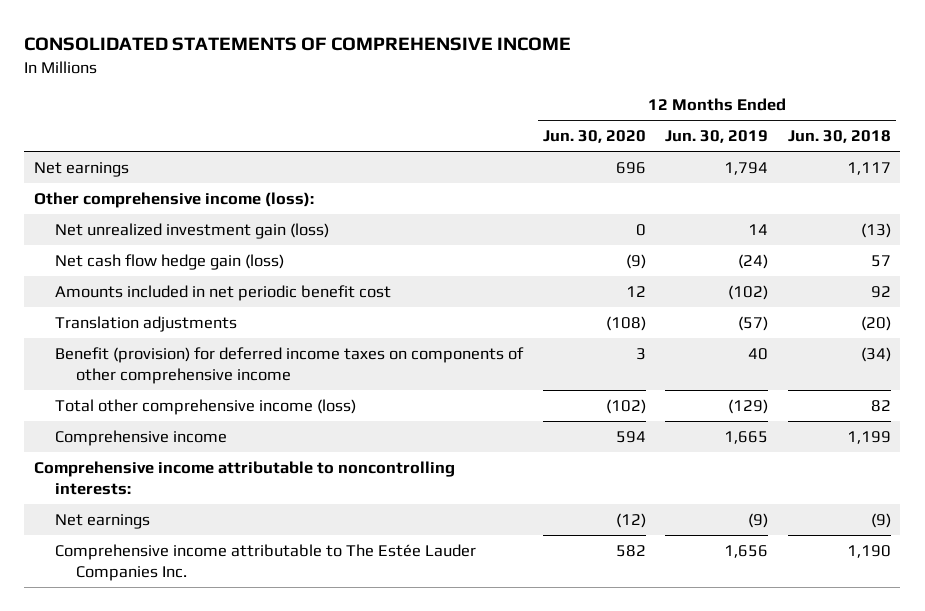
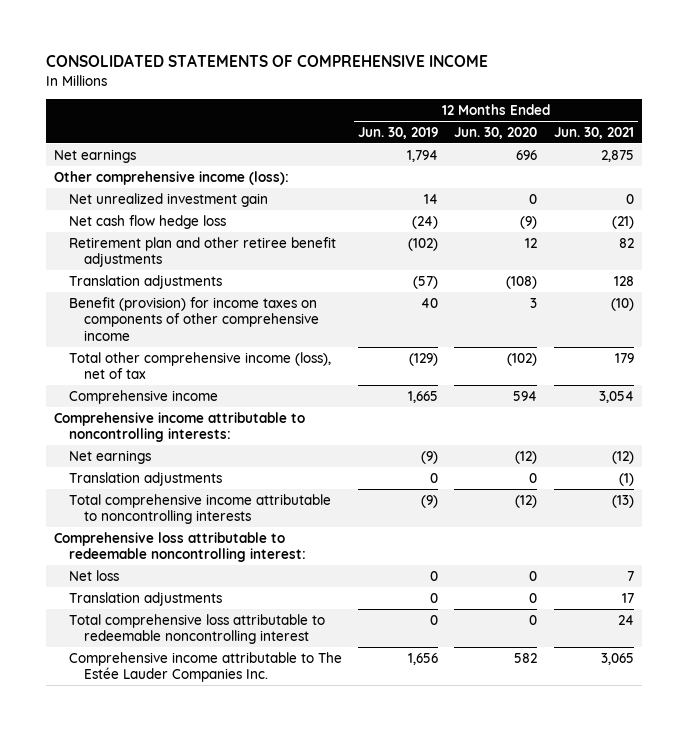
[787,130,891,144] Jun. 30, 2018 -> none
none -> [553,126,634,139] Jun. 30, 2021
[55,222,330,239] Net unrealized investment gain (loss) -> [69,192,269,207] Net unrealized investment gain
[55,253,285,270] Net cash flow hedge gain (loss) -> [69,214,227,229] Net cash flow hedge loss
[55,284,392,301] Amounts included in net periodic benefit cost -> [69,236,337,268] Retirement plan and other retiree benefit adjustments
[55,346,525,385] Benefit (provision) for deferred income taxes on components of other comprehensive income -> [69,296,320,342] Benefit (provision) for income taxes on components of other comprehensive income
[55,398,357,415] Total other comprehensive income (loss) -> [69,351,332,380] Total other comprehensive income (loss), net of tax
none -> [69,471,223,486] Translation adjustments
none -> [69,493,332,525] Total comprehensive income attributable to noncontrolling interests
none -> [54,531,307,563] Comprehensive loss attributable to redeemable noncontrolling interest:
none -> [69,569,120,581] Net loss
none -> [69,591,223,606] Translation adjustments
none -> [69,613,326,645] Total comprehensive loss attributable to redeemable noncontrolling interest

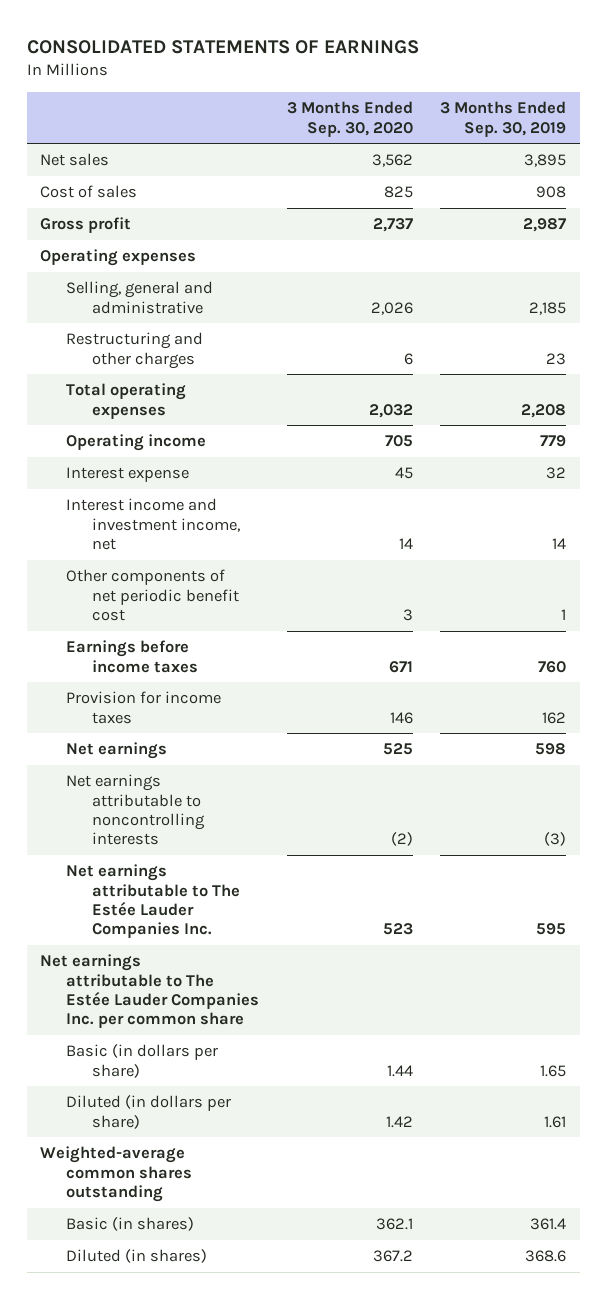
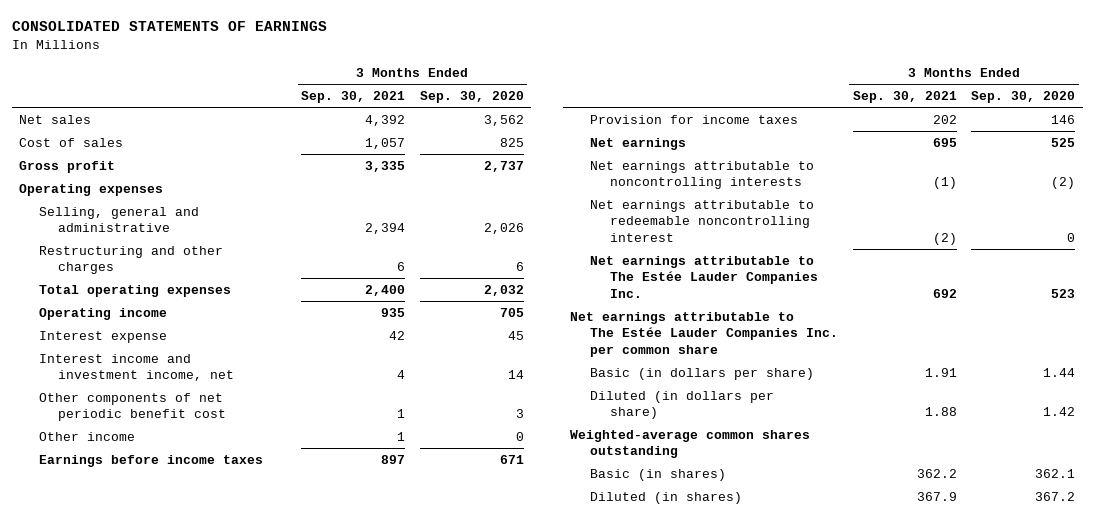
[440,101,567,137] 3 Months Ended Sep. 30, 2019 -> none
none -> [301,90,406,103] Sep. 30, 2021
none -> [38,431,135,441] Other income
none -> [590,199,815,242] Net earnings attributable to redeemable noncontrolling interest

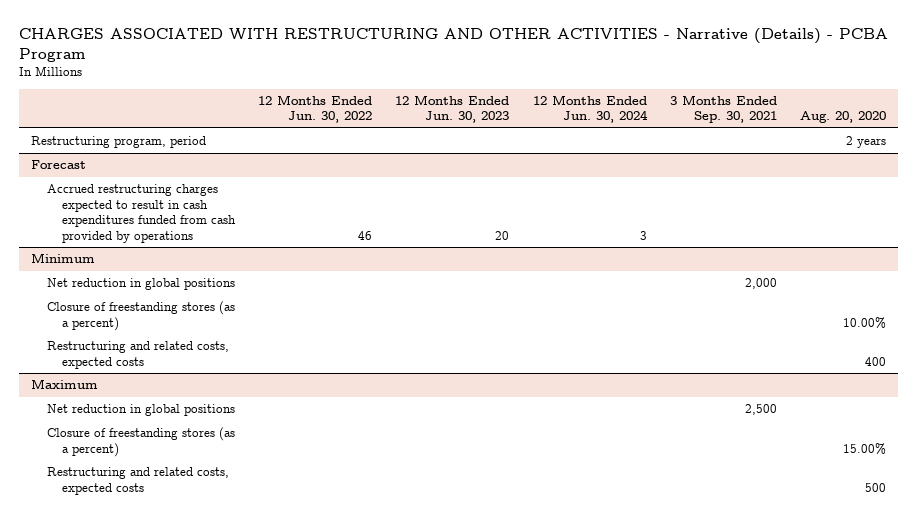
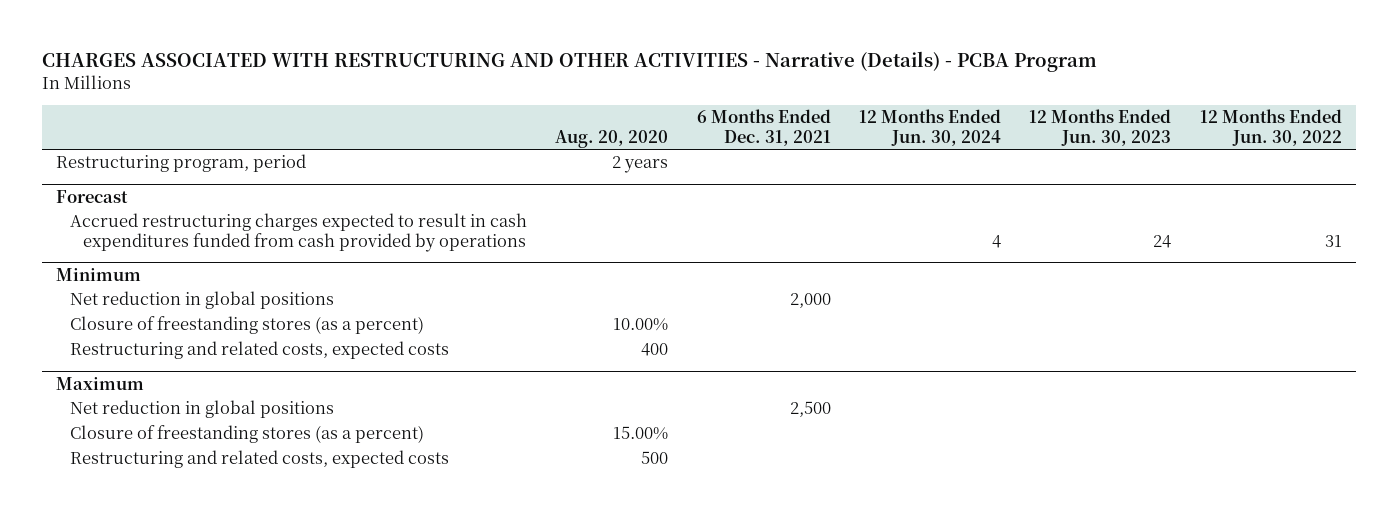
[669,94,777,124] 3 Months Ended Sep. 30, 2021 -> none
none -> [696,109,831,146] 6 Months Ended Dec. 31, 2021
[358,230,373,240] 46 -> [1324,234,1342,247] 31
[495,230,510,240] 20 -> [1153,234,1172,248] 24
[639,230,647,240] 3 -> [991,234,1001,248] 4

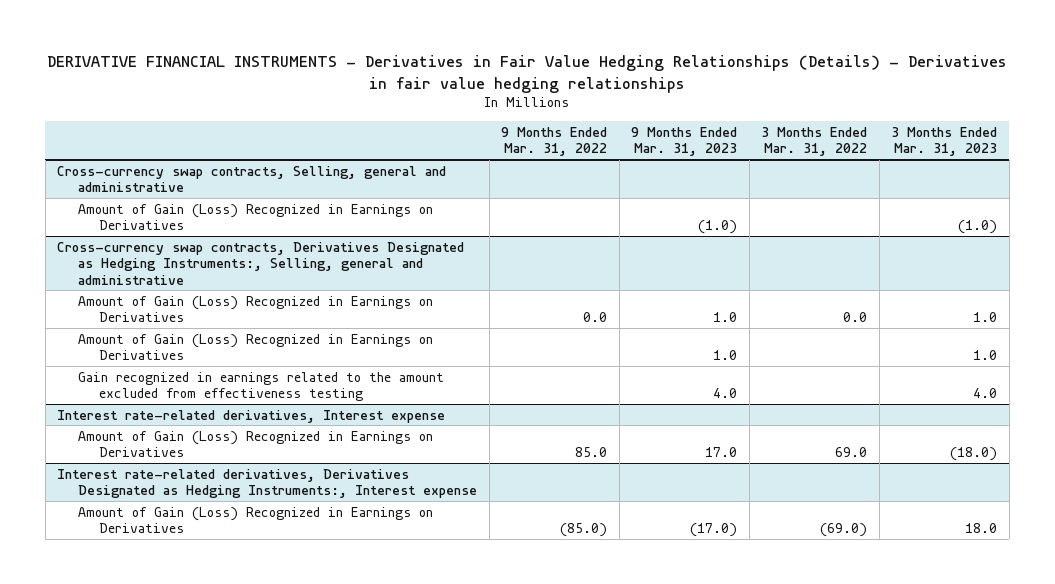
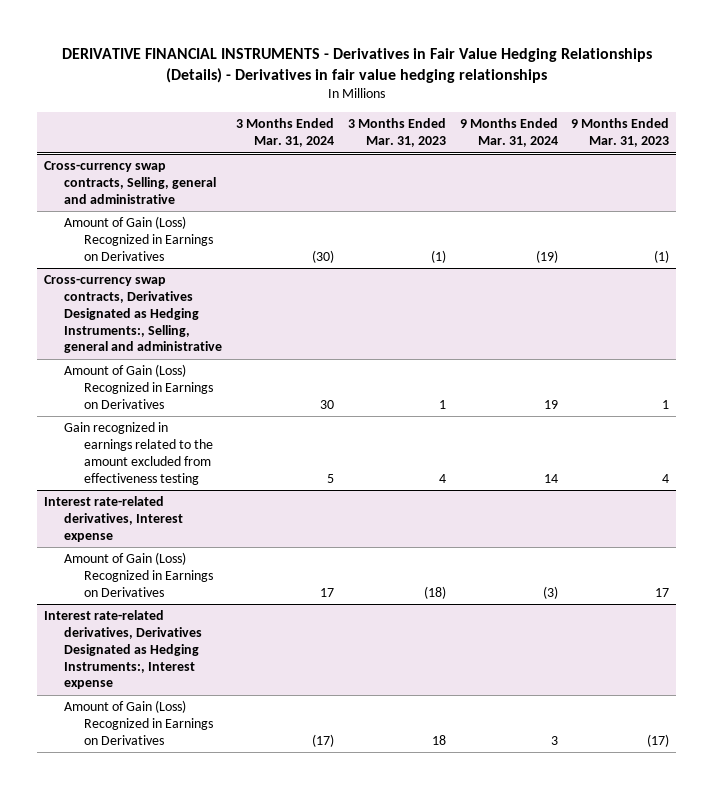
[501,126,608,157] 9 Months Ended Mar. 31, 2022 -> none
[761,126,868,157] 3 Months Ended Mar. 31, 2022 -> none
none -> [236,118,335,147] 3 Months Ended Mar. 31, 2024
none -> [459,118,558,147] 9 Months Ended Mar. 31, 2024
[698,220,738,235] (1.0) -> [654,249,670,263] (1)
[958,220,998,235] (1.0) -> [430,249,446,263] (1)
[78,333,434,361] Amount of Gain (Loss) Recognized in Earnings on Derivatives -> none
[713,312,738,323] 1.0 -> [662,399,670,409] 1
[973,312,998,323] 1.0 -> [438,399,446,409] 1
[713,388,738,399] 4.0 -> [662,473,670,483] 4
[973,388,998,399] 4.0 -> [438,473,446,483] 4
[705,447,738,458] 17.0 -> [655,587,670,597] 17
[950,447,998,462] (18.0) -> [423,585,446,599] (18)
[690,523,738,538] (17.0) -> [647,733,670,747] (17)
[965,523,998,534] 18.0 -> [431,734,446,745] 18

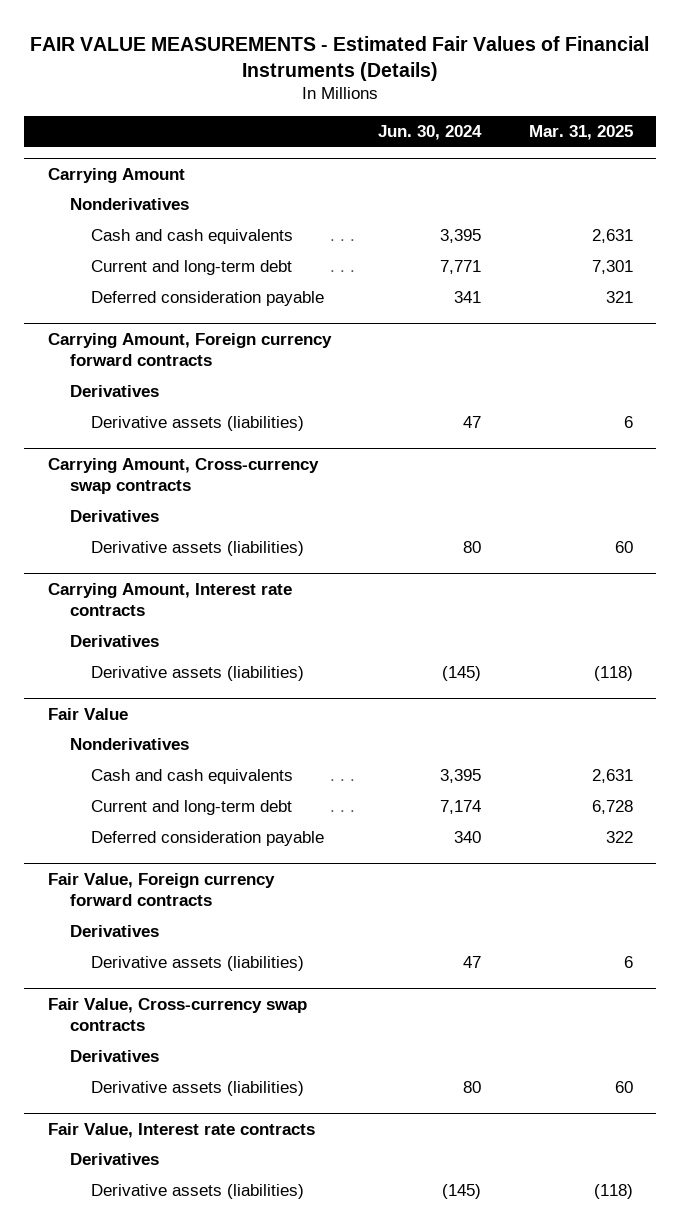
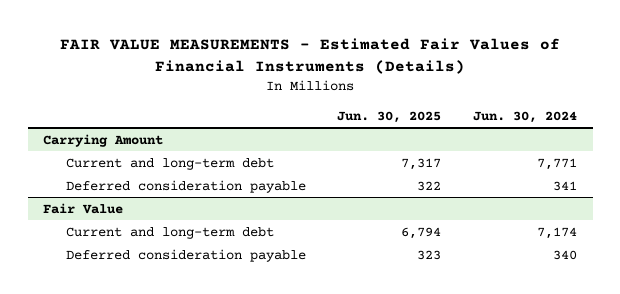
[528,125,633,141] Mar. 31, 2025 -> none
none -> [337,111,442,124] Jun. 30, 2025
[69,198,189,211] Nonderivatives -> none
[91,229,294,245] Cash and cash equivalents -> none
[48,332,333,367] Carrying Amount, Foreign currency forward contracts -> none
[69,385,159,398] Derivatives -> none
[91,416,305,432] Derivative assets (liabilities) -> none
[48,457,320,495] Carrying Amount, Cross-currency swap contracts -> none
[69,510,159,523] Derivatives -> none
[91,541,305,557] Derivative assets (liabilities) -> none
[48,582,293,617] Carrying Amount, Interest rate contracts -> none
[69,635,159,648] Derivatives -> none
[91,666,305,682] Derivative assets (liabilities) -> none
[69,738,189,751] Nonderivatives -> none
[91,769,294,785] Cash and cash equivalents -> none
[48,872,276,907] Fair Value, Foreign currency forward contracts -> none
[69,925,159,938] Derivatives -> none
[91,956,305,972] Derivative assets (liabilities) -> none
[48,997,308,1032] Fair Value, Cross-currency swap contracts -> none
[69,1050,159,1063] Derivatives -> none
[91,1081,305,1097] Derivative assets (liabilities) -> none
[48,1122,316,1138] Fair Value, Interest rate contracts -> none
[69,1153,159,1166] Derivatives -> none
[91,1184,305,1200] Derivative assets (liabilities) -> none

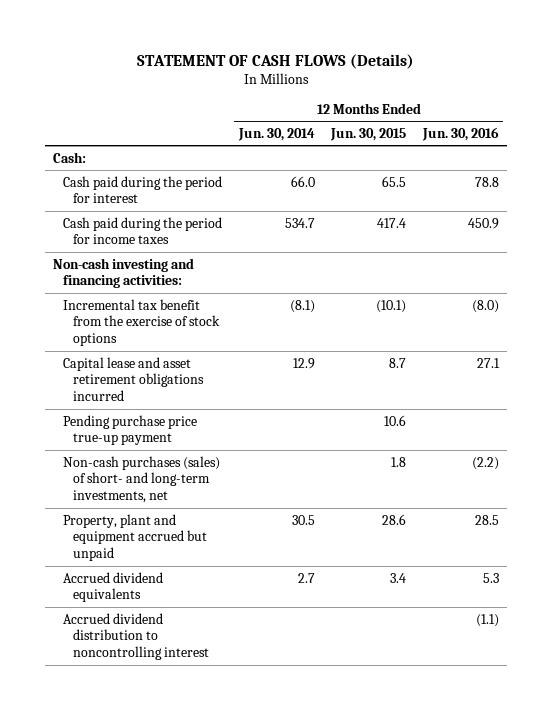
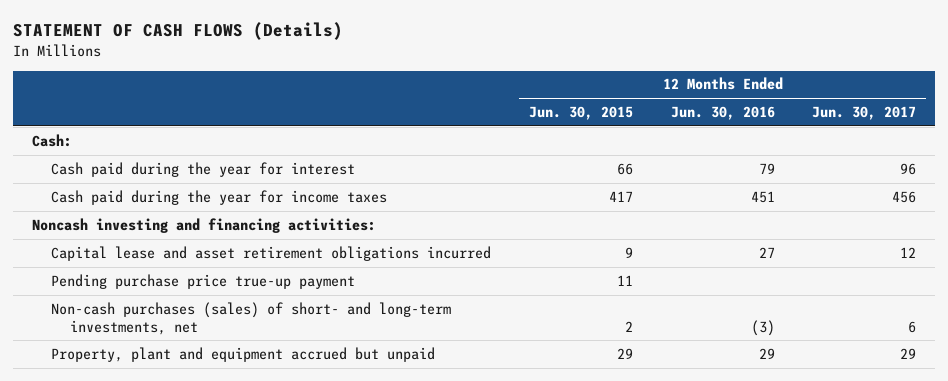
[237,127,315,141] Jun. 30, 2014 -> none
none -> [812,106,917,121] Jun. 30, 2017
[62,298,220,347] Incremental tax benefit from the exercise of stock options -> none
[62,571,163,603] Accrued dividend equivalents -> none
[62,612,209,661] Accrued dividend distribution to noncontrolling interest -> none
[62,175,222,204] Cash paid during the period for interest -> [51,161,356,177] Cash paid during the year for interest
[382,175,407,187] 65.5 -> [616,162,633,175] 66
[474,176,499,187] 78.8 -> [758,162,775,174] 79
[62,216,222,245] Cash paid during the period for income taxes -> [51,189,388,205] Cash paid during the year for income taxes
[377,217,407,228] 417.4 -> [608,190,633,202] 417
[467,217,499,229] 450.9 -> [750,190,775,203] 451
[53,257,195,289] Non-cash investing and financing activities: -> [31,217,376,233] Noncash investing and financing activities:
[389,357,407,368] 8.7 -> [624,246,633,258] 9
[476,357,500,368] 27.1 -> [758,246,775,258] 27
[384,414,407,426] 10.6 -> [616,274,633,286] 11
[391,456,407,467] 1.8 -> [624,320,633,332] 2
[471,456,499,470] (2.2) -> [750,319,775,336] (3)
[382,513,407,525] 28.6 -> [616,347,633,359] 29
[474,514,499,525] 28.5 -> [758,347,775,359] 29

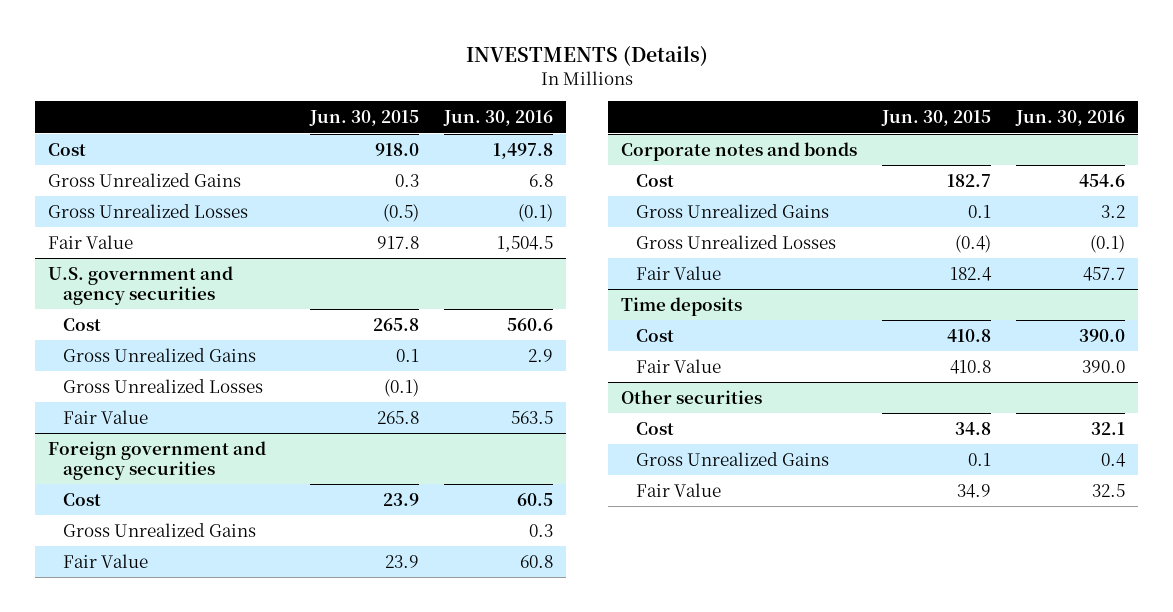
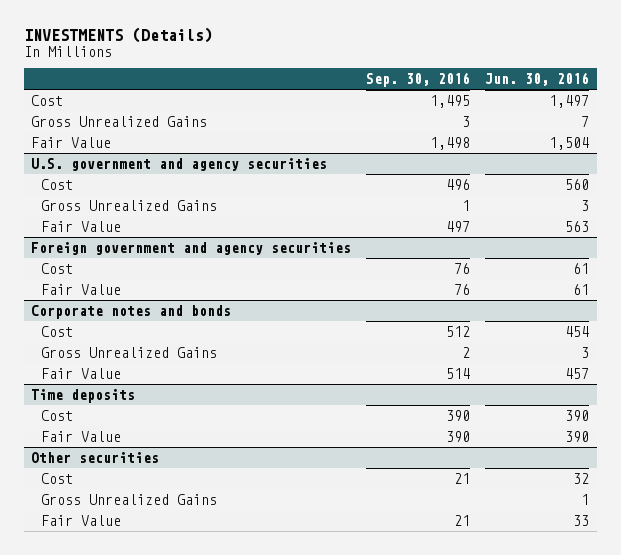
[308,110,419,127] Jun. 30, 2015 -> none
none -> [366,71,471,87] Sep. 30, 2016
[48,203,249,218] Gross Unrealized Losses -> none
[492,142,553,159] 1,497.8 -> [549,94,590,108] 1,497
[528,173,553,187] 6.8 -> [581,115,590,127] 7
[496,235,553,252] 1,504.5 -> [549,136,590,150] 1,504
[63,378,264,393] Gross Unrealized Losses -> none
[506,317,553,331] 560.6 -> [565,178,590,190] 560
[527,348,553,362] 2.9 -> [581,199,590,211] 3
[510,410,553,424] 563.5 -> [565,220,590,232] 563
[63,522,257,537] Gross Unrealized Gains -> none
[516,492,553,506] 60.5 -> [573,262,590,274] 61
[519,554,553,568] 60.8 -> [573,283,590,295] 61
[635,234,836,249] Gross Unrealized Losses -> none
[1079,173,1126,187] 454.6 -> [565,325,590,337] 454
[1101,204,1126,218] 3.2 -> [581,346,590,358] 3
[1083,266,1126,281] 457.7 -> [565,367,590,379] 457
[1079,328,1126,342] 390.0 -> [565,409,590,421] 390
[1082,359,1126,373] 390.0 -> [565,430,590,442] 390
[1091,421,1126,435] 32.1 -> [573,472,590,484] 32
[1101,452,1127,467] 0.4 -> [581,493,590,505] 1
[1092,483,1126,497] 32.5 -> [573,514,590,526] 33

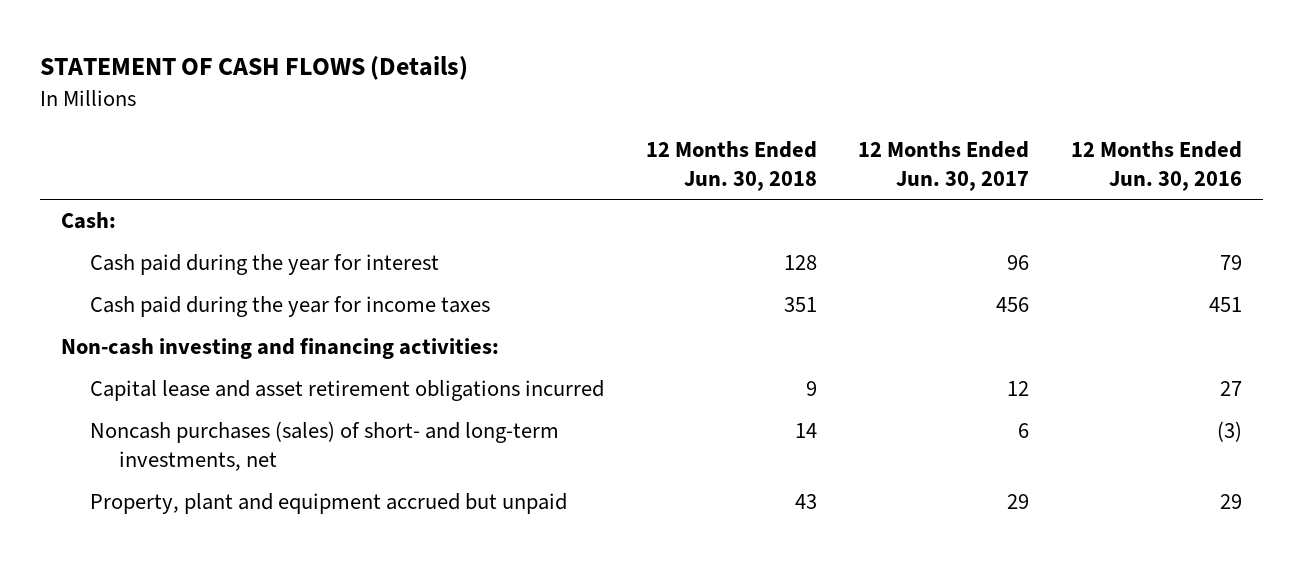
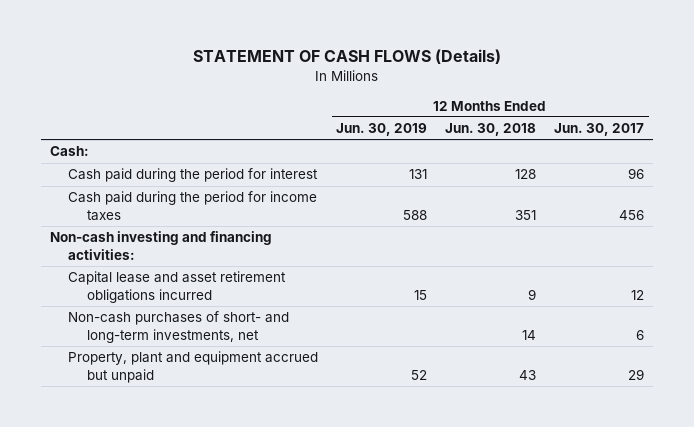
[1070,140,1242,191] 12 Months Ended Jun. 30, 2016 -> none
none -> [336,123,428,137] Jun. 30, 2019
[89,254,439,276] Cash paid during the year for interest -> [68,168,319,183] Cash paid during the period for interest
[89,296,490,318] Cash paid during the year for income taxes -> [68,191,318,221] Cash paid during the period for income taxes
[89,421,559,472] Noncash purchases (sales) of short- and long-term investments, net -> [68,311,290,343] Non-cash purchases of short- and long-term investments, net

